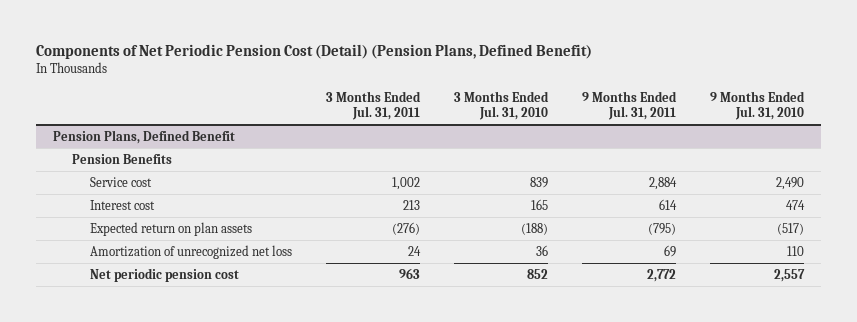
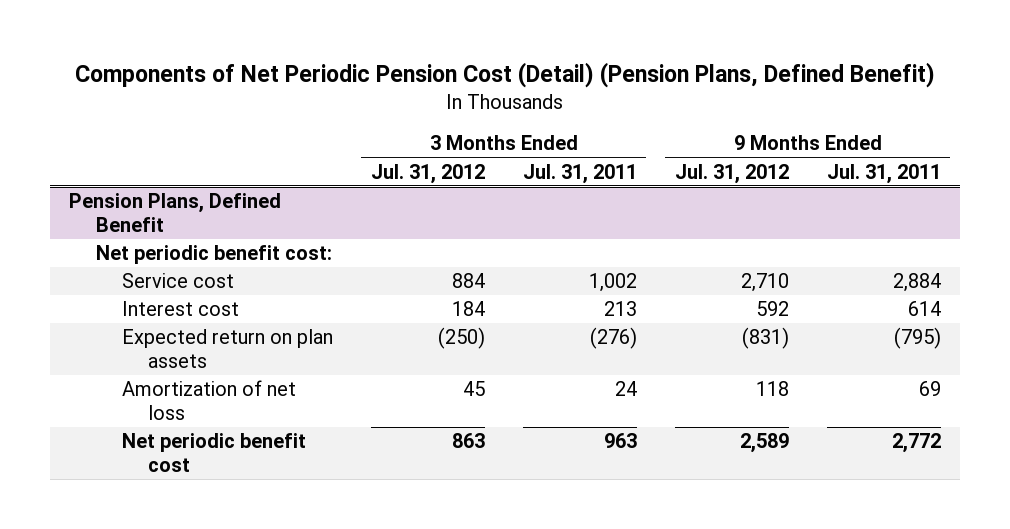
[454,90,550,121] 3 Months Ended Jul. 31, 2010 -> none
[710,90,806,121] 9 Months Ended Jul. 31, 2010 -> none
none -> [370,163,485,184] Jul. 31, 2012
none -> [674,163,789,184] Jul. 31, 2012
[71,153,172,164] Pension Benefits -> [95,245,332,265] Net periodic benefit cost:
[90,244,293,259] Amortization of unrecognized net loss -> [121,380,296,420] Amortization of net loss
[90,267,240,282] Net periodic pension cost -> [121,433,306,472] Net periodic benefit cost

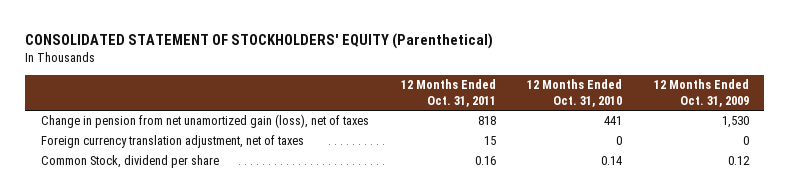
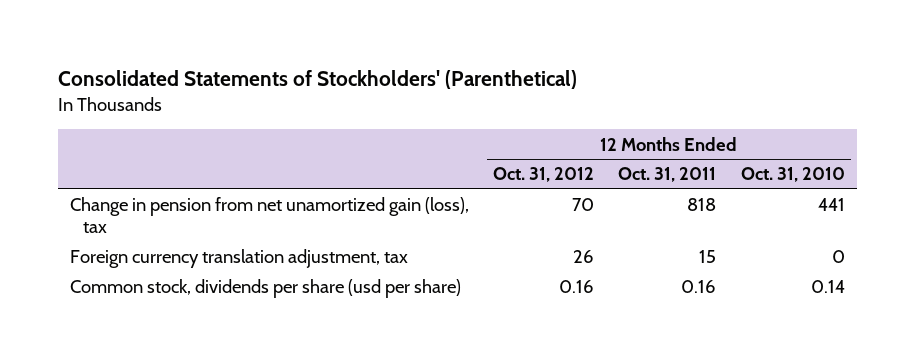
[25,33,494,50] CONSOLIDATED STATEMENT OF STOCKHOLDERS' EQUITY (Parenthetical) -> [57,70,577,90] Consolidated Statements of Stockholders' (Parenthetical)
[653,79,749,107] 12 Months Ended Oct. 31, 2009 -> none
none -> [493,167,595,183] Oct. 31, 2012
[41,114,370,129] Change in pension from net unamortized gain (loss), net of taxes -> [69,197,469,234] Change in pension from net unamortized gain (loss), tax
[41,135,305,149] Foreign currency translation adjustment, net of taxes -> [69,249,408,269] Foreign currency translation adjustment, tax
[41,155,220,169] Common Stock, dividend per share -> [69,279,461,299] Common stock, dividends per share (usd per share)

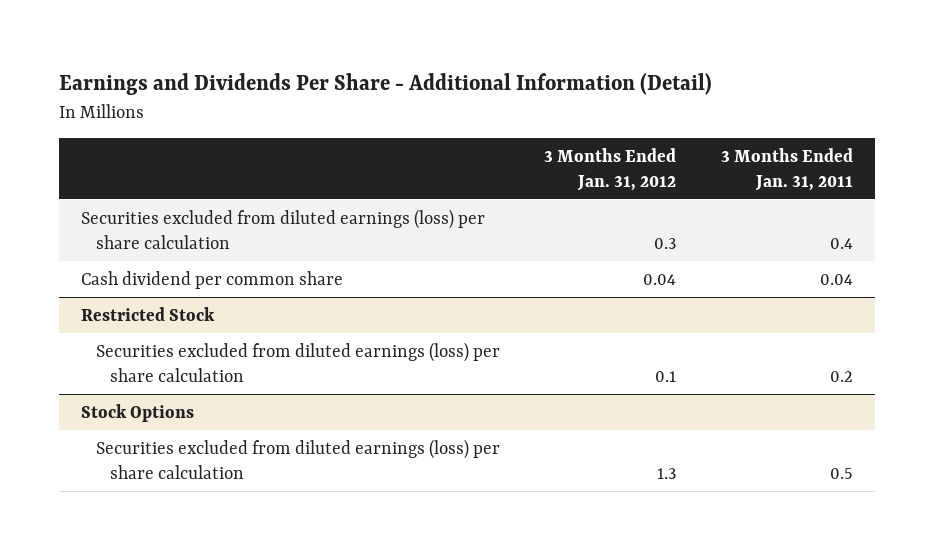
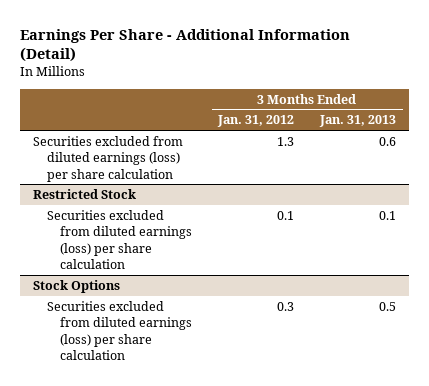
[59,73,713,96] Earnings and Dividends Per Share - Additional Information (Detail) -> [20,28,351,63] Earnings Per Share - Additional Information (Detail)
[720,147,853,191] 3 Months Ended Jan. 31, 2011 -> none
none -> [319,115,397,128] Jan. 31, 2013
[81,270,344,289] Cash dividend per common share -> none
[654,237,677,249] 0.3 -> [277,136,295,146] 1.3
[657,467,677,479] 1.3 -> [277,301,295,311] 0.3

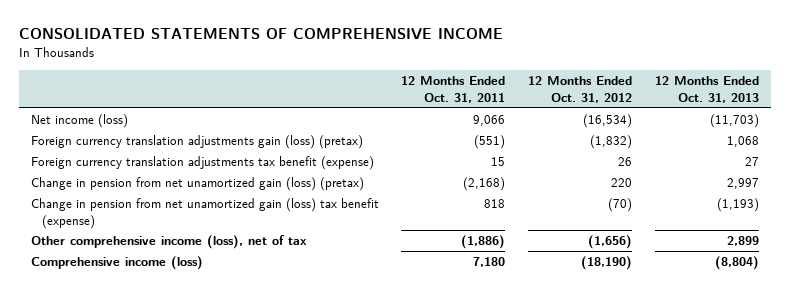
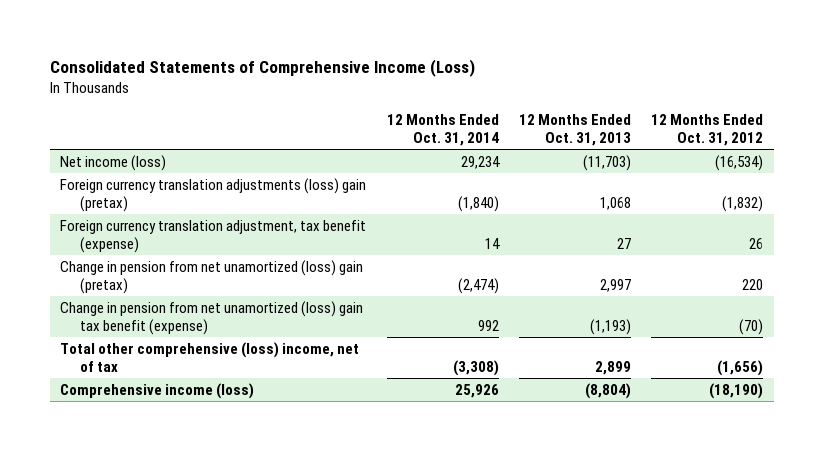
[19,28,504,41] CONSOLIDATED STATEMENTS OF COMPREHENSIVE INCOME -> [49,59,475,78] Consolidated Statements of Comprehensive Income (Loss)
[401,76,506,103] 12 Months Ended Oct. 31, 2011 -> none
none -> [386,114,499,146] 12 Months Ended Oct. 31, 2014
[30,135,363,150] Foreign currency translation adjustments gain (loss) (pretax) -> [60,178,367,212] Foreign currency translation adjustments (loss) gain (pretax)
[30,156,374,171] Foreign currency translation adjustments tax benefit (expense) -> [60,220,367,253] Foreign currency translation adjustment, tax benefit (expense)
[30,177,364,192] Change in pension from net unamortized gain (loss) (pretax) -> [60,260,364,294] Change in pension from net unamortized (loss) gain (pretax)
[30,198,379,229] Change in pension from net unamortized gain (loss) tax benefit (expense) -> [60,301,364,335] Change in pension from net unamortized (loss) gain tax benefit (expense)
[30,235,307,250] Other comprehensive income (loss), net of tax -> [60,342,360,372] Total other comprehensive (loss) income, net of tax

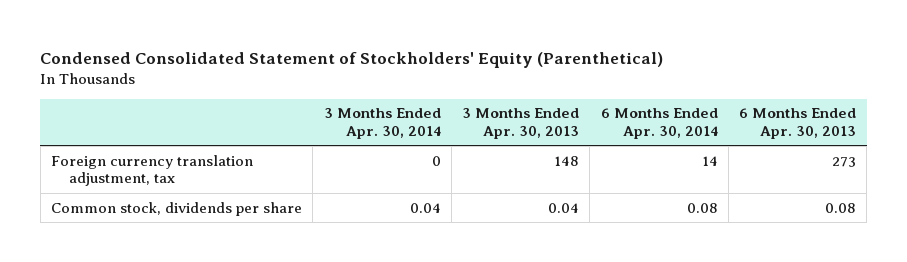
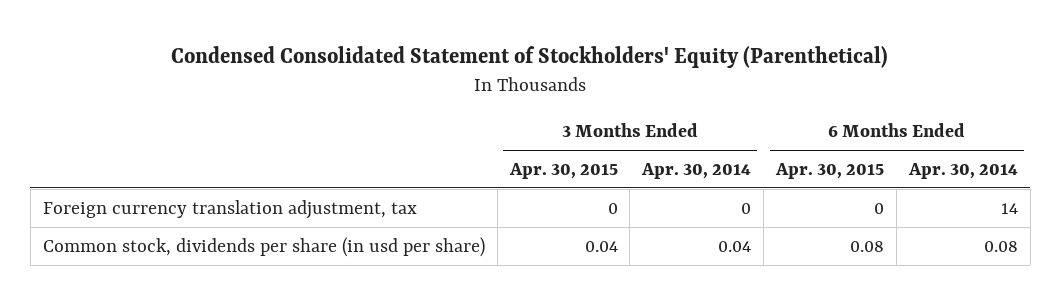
[462,108,580,140] 3 Months Ended Apr. 30, 2013 -> none
[739,108,857,140] 6 Months Ended Apr. 30, 2013 -> none
none -> [508,163,618,180] Apr. 30, 2015
none -> [775,163,885,180] Apr. 30, 2015
[51,201,303,216] Common stock, dividends per share -> [42,236,485,257] Common stock, dividends per share (in usd per share)

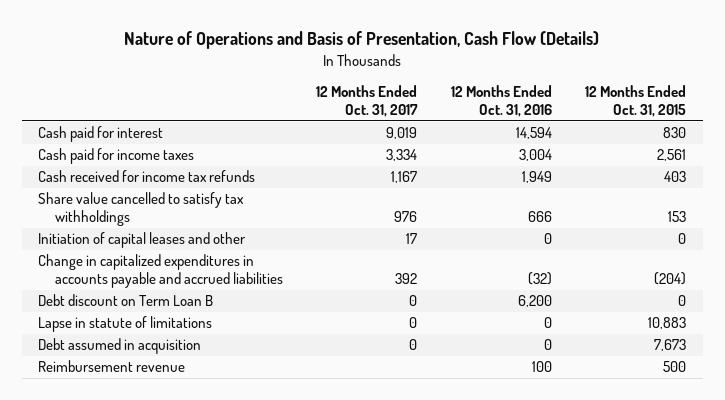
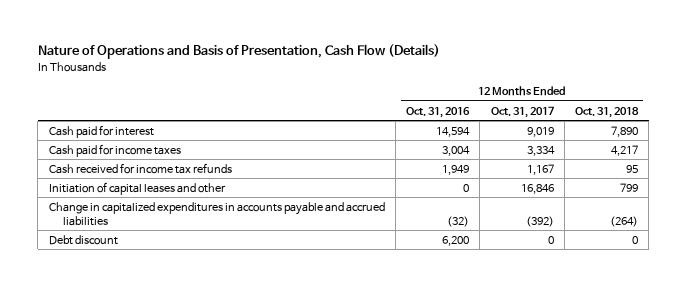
[585,85,687,118] 12 Months Ended Oct. 31, 2015 -> none
none -> [574,106,639,118] Oct. 31, 2018
[38,192,245,227] Share value cancelled to satisfy tax withholdings -> none
[38,316,213,333] Lapse in statute of limitations -> none
[38,338,202,355] Debt assumed in acquisition -> none
[38,360,186,373] Reimbursement revenue -> none
[406,233,418,245] 17 -> [520,183,554,194] 16,846
[395,273,418,285] 392 -> [525,215,554,227] (392)
[38,294,214,307] Debt discount on Term Loan B -> [48,234,118,245] Debt discount

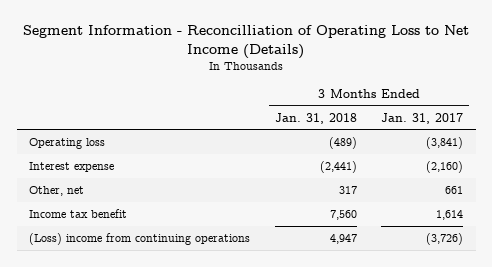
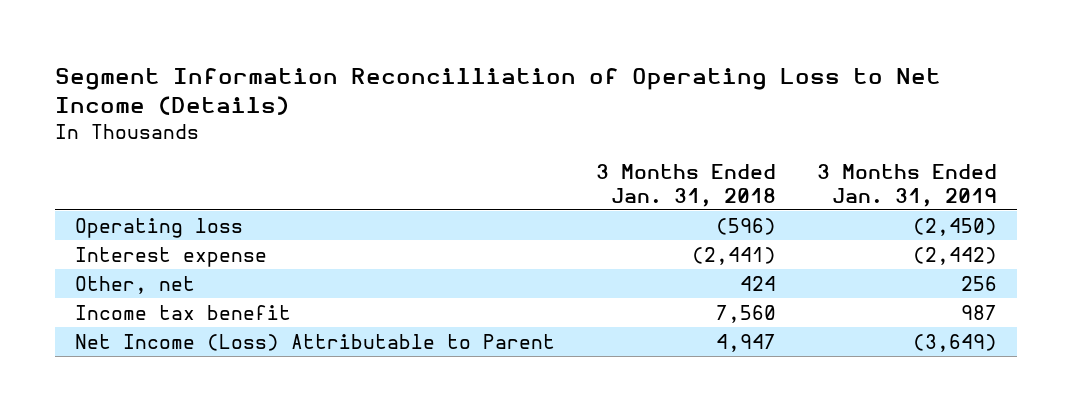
[23,25,470,59] Segment Information - Reconcilliation of Operating Loss to Net Income (Details) -> [54,67,941,116] Segment Information Reconcilliation of Operating Loss to Net Income (Details)
[381,112,464,124] Jan. 31, 2017 -> none
none -> [816,163,997,207] 3 Months Ended Jan. 31, 2019
[328,136,357,149] (489) -> [716,217,777,235] (596)
[338,185,357,194] 317 -> [740,275,777,291] 424
[29,232,251,245] (Loss) income from continuing operations -> [75,333,556,351] Net Income (Loss) Attributable to Parent

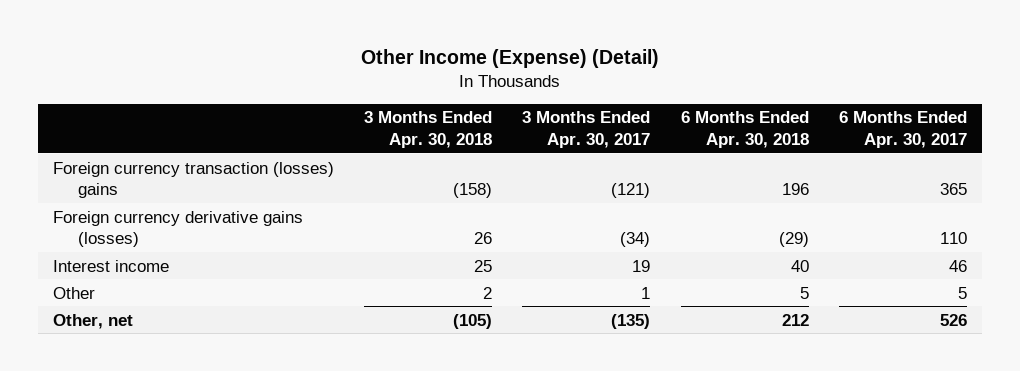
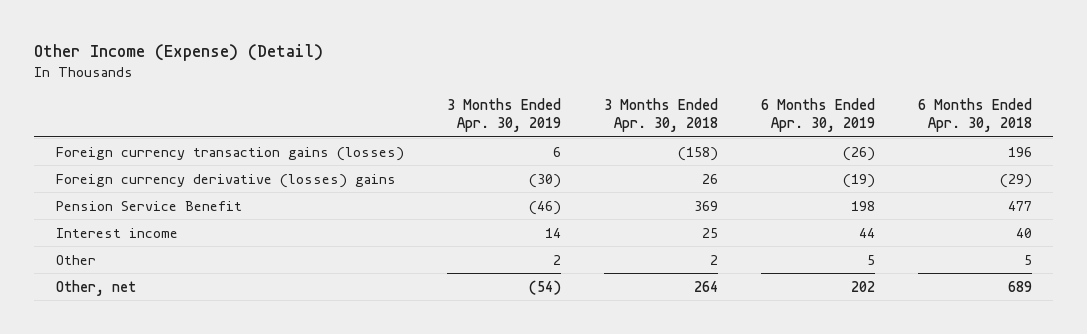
[522,111,651,148] 3 Months Ended Apr. 30, 2017 -> none
[839,111,968,148] 6 Months Ended Apr. 30, 2017 -> none
none -> [446,98,561,133] 3 Months Ended Apr. 30, 2019
none -> [760,98,875,133] 6 Months Ended Apr. 30, 2019
[52,161,334,199] Foreign currency transaction (losses) gains -> [55,146,404,161] Foreign currency transaction gains (losses)
[52,210,303,248] Foreign currency derivative gains (losses) -> [55,173,396,188] Foreign currency derivative (losses) gains
none -> [55,200,242,211] Pension Service Benefit
[453,313,493,329] (105) -> [693,280,718,292] 264
[781,313,809,326] 212 -> [1007,280,1032,292] 689

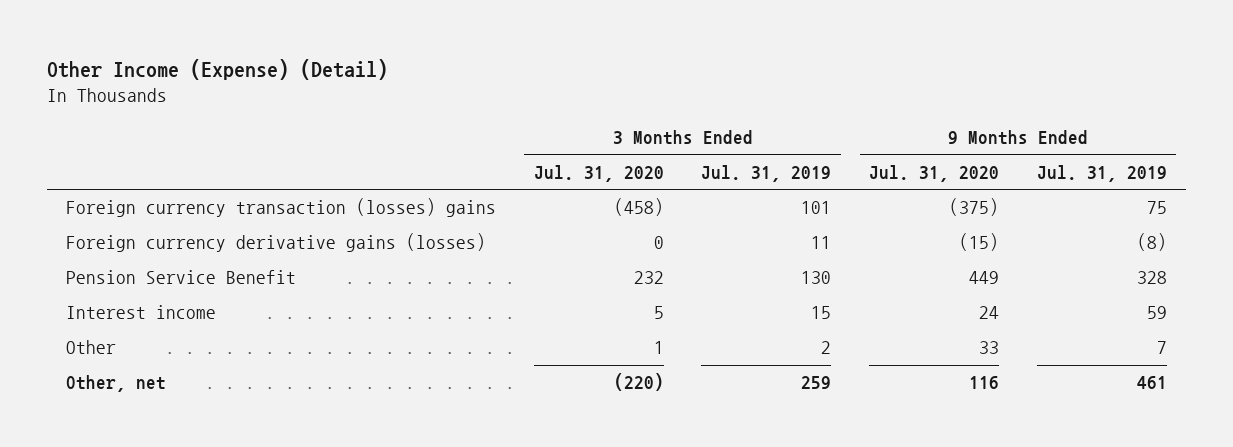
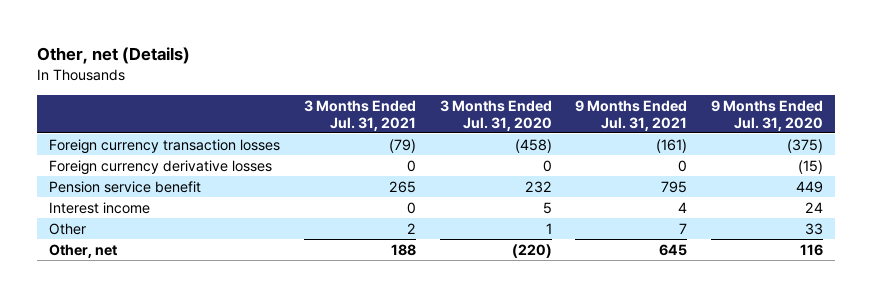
[47,59,389,81] Other Income (Expense) (Detail) -> [37,47,191,65] Other, net (Details)
[701,164,832,182] Jul. 31, 2019 -> none
[1036,164,1167,182] Jul. 31, 2019 -> none
none -> [303,99,416,131] 3 Months Ended Jul. 31, 2021
none -> [575,99,688,131] 9 Months Ended Jul. 31, 2021
[66,198,497,218] Foreign currency transaction (losses) gains -> [49,138,281,154] Foreign currency transaction losses
[66,233,487,253] Foreign currency derivative gains (losses) -> [49,159,273,175] Foreign currency derivative losses
[66,270,297,285] Pension Service Benefit -> [49,180,202,193] Pension service benefit

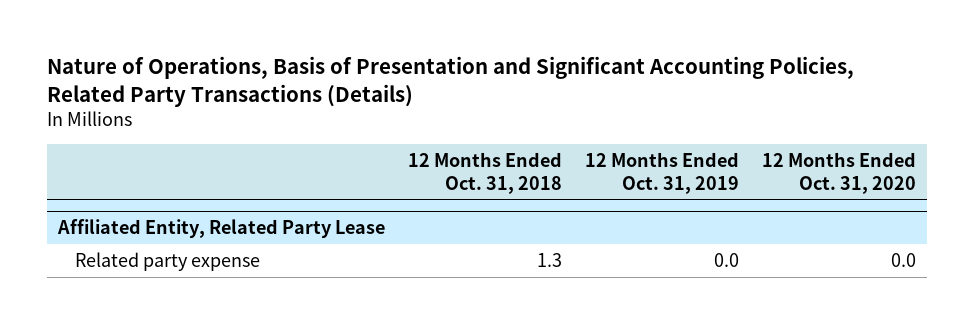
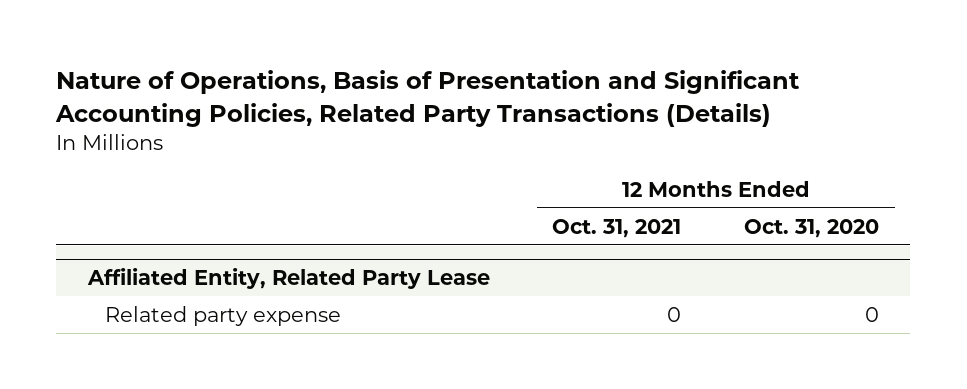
[407,152,562,194] 12 Months Ended Oct. 31, 2018 -> none
[584,152,739,194] 12 Months Ended Oct. 31, 2019 -> none
none -> [552,218,682,238] Oct. 31, 2021
[890,252,916,267] 0.0 -> [865,306,880,322] 0

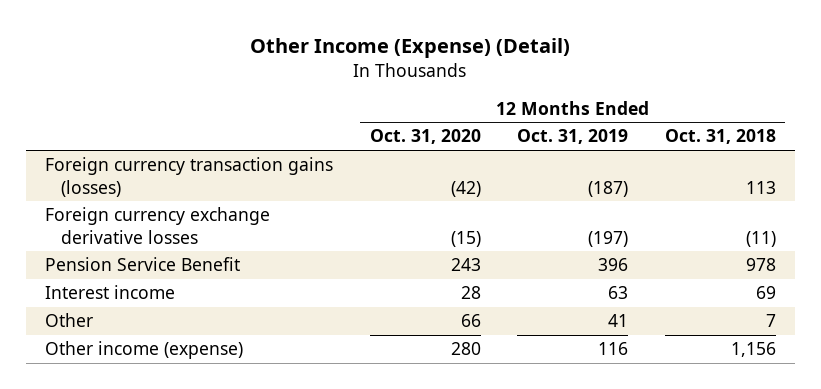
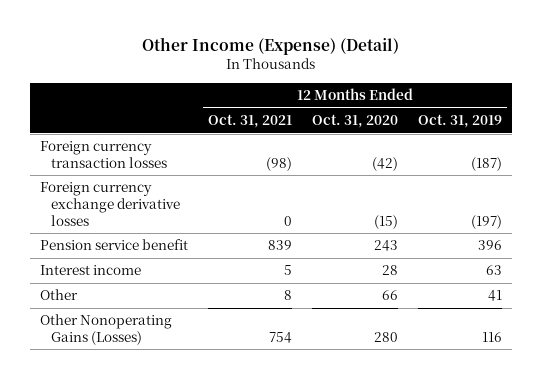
[665,129,777,145] Oct. 31, 2018 -> none
none -> [207,114,292,129] Oct. 31, 2021
[44,157,333,197] Foreign currency transaction gains (losses) -> [39,141,168,169] Foreign currency transaction losses
[44,257,240,272] Pension Service Benefit -> [39,239,188,251] Pension service benefit
[44,341,243,360] Other income (expense) -> [39,314,172,346] Other Nonoperating Gains (Losses)

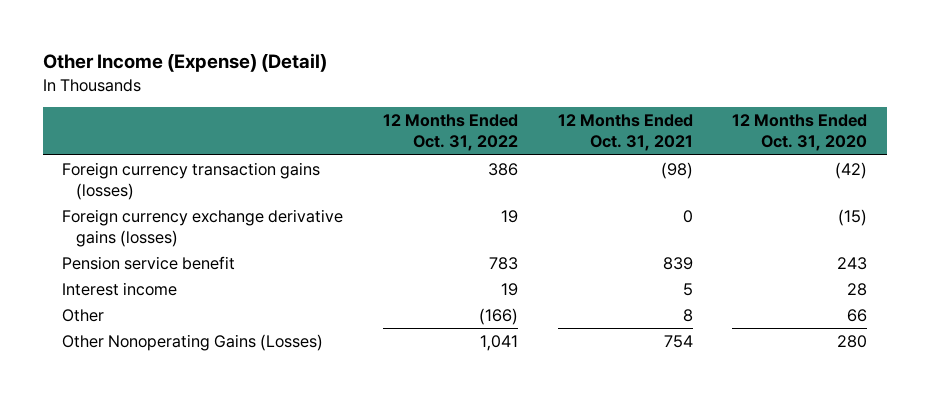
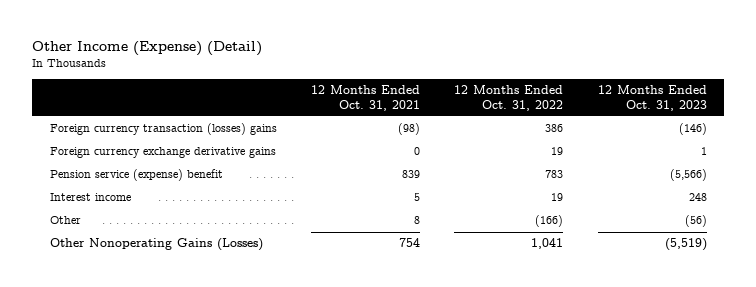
[732,114,868,152] 12 Months Ended Oct. 31, 2020 -> none
none -> [597,84,707,111] 12 Months Ended Oct. 31, 2023
[62,162,321,201] Foreign currency transaction gains (losses) -> [49,123,277,136] Foreign currency transaction (losses) gains
[62,209,344,248] Foreign currency exchange derivative gains (losses) -> [49,147,276,159] Foreign currency exchange derivative gains
[62,256,236,271] Pension service benefit -> [49,169,223,182] Pension service (expense) benefit

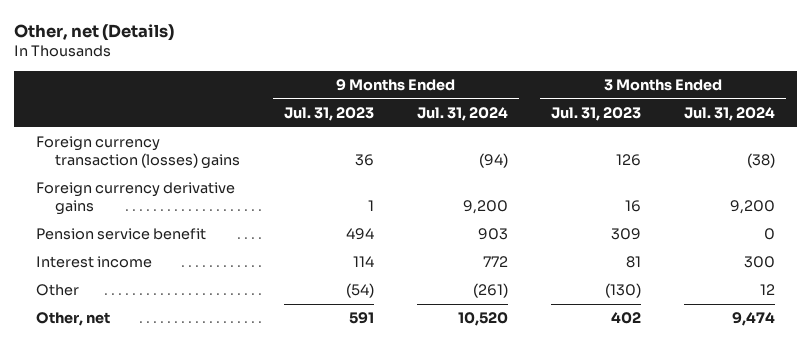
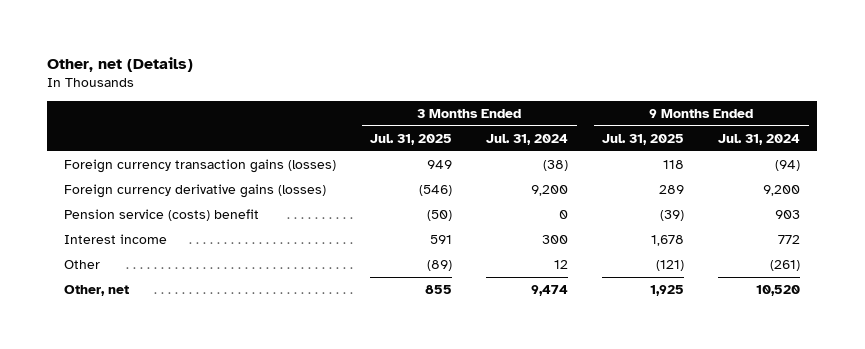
[283,106,374,121] Jul. 31, 2023 -> none
[550,106,641,121] Jul. 31, 2023 -> none
none -> [370,133,453,145] Jul. 31, 2025
none -> [602,133,685,145] Jul. 31, 2025
[35,136,241,170] Foreign currency transaction (losses) gains -> [64,159,337,174] Foreign currency transaction gains (losses)
[35,182,235,216] Foreign currency derivative gains -> [64,184,327,199] Foreign currency derivative gains (losses)
[35,228,206,241] Pension service benefit -> [64,209,260,222] Pension service (costs) benefit

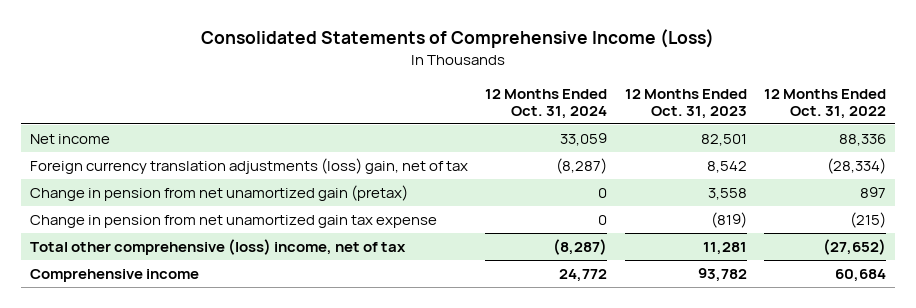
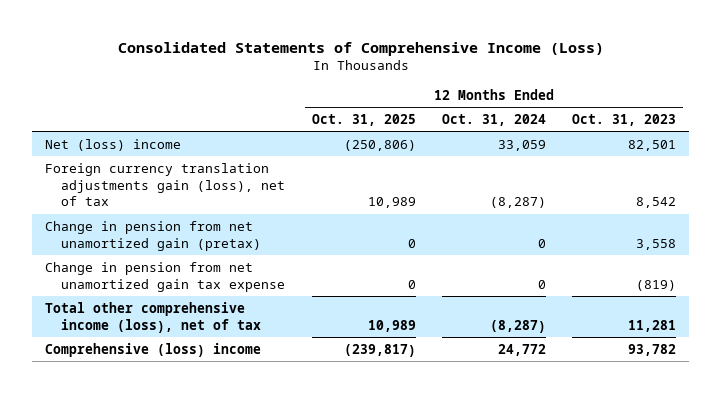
[764,88,887,120] 12 Months Ended Oct. 31, 2022 -> none
none -> [311,114,416,127] Oct. 31, 2025
[29,133,110,144] Net income -> [45,138,182,151] Net (loss) income
[29,157,468,174] Foreign currency translation adjustments (loss) gain, net of tax -> [45,162,286,207] Foreign currency translation adjustments gain (loss), net of tax
[29,238,406,255] Total other comprehensive (loss) income, net of tax -> [45,301,262,333] Total other comprehensive income (loss), net of tax
[29,268,199,282] Comprehensive income -> [45,342,262,357] Comprehensive (loss) income

